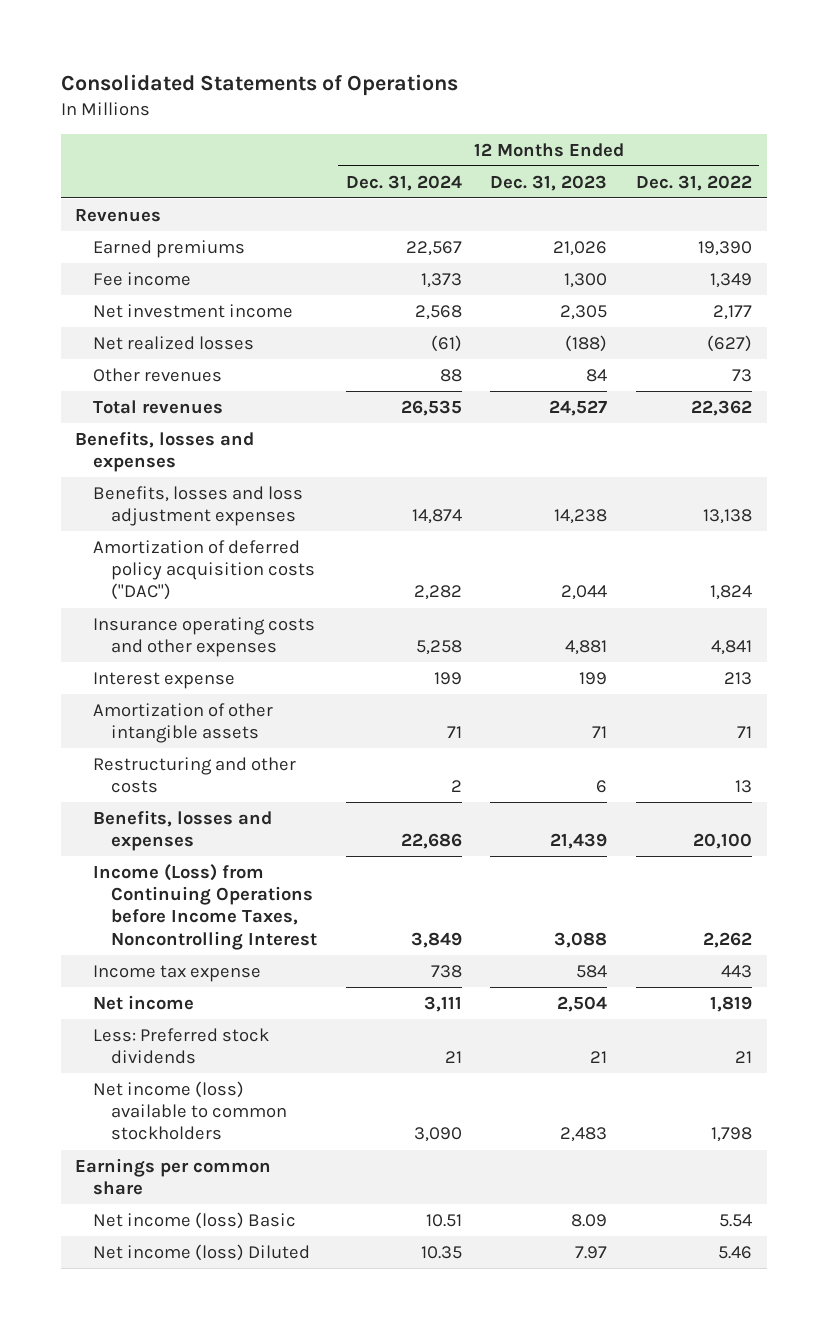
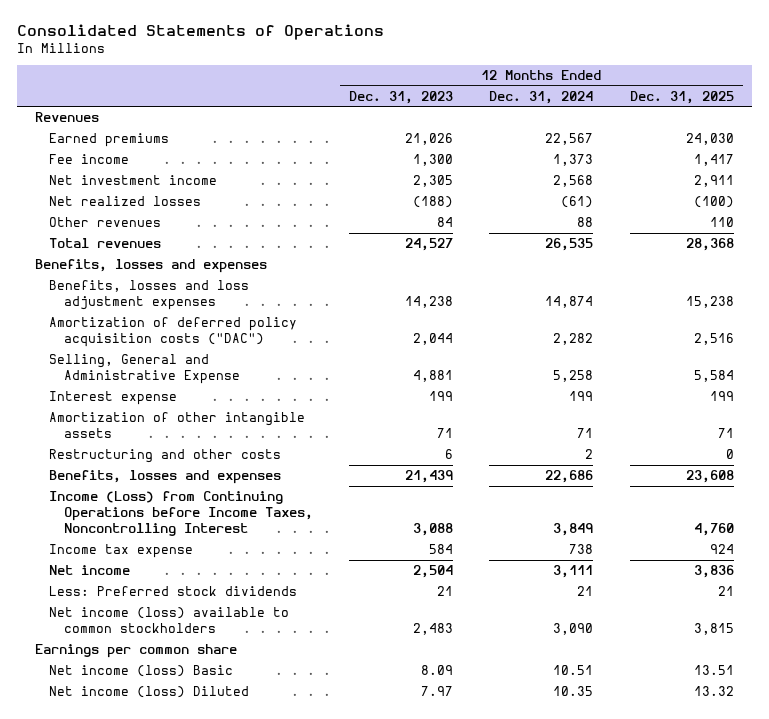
[636,174,753,191] Dec. 31, 2022 -> none
none -> [629,90,734,104] Dec. 31, 2025
[93,616,316,658] Insurance operating costs and other expenses -> [49,353,241,385] Selling, General and Administrative Expense

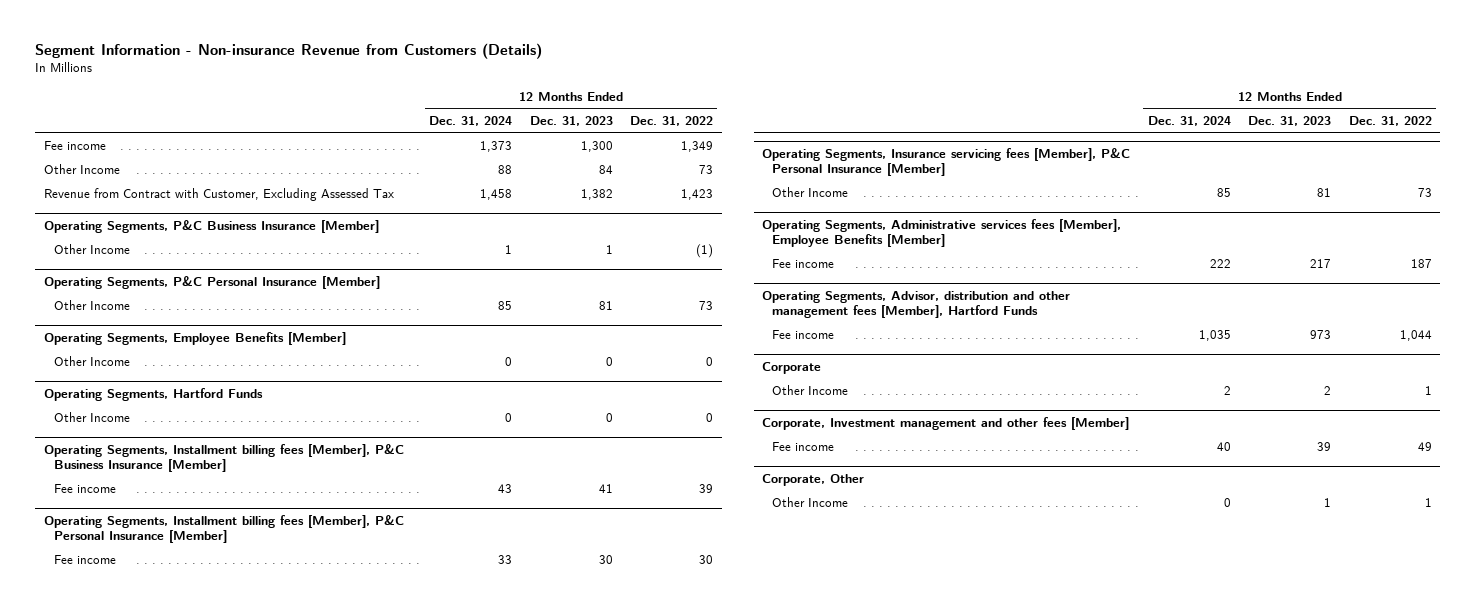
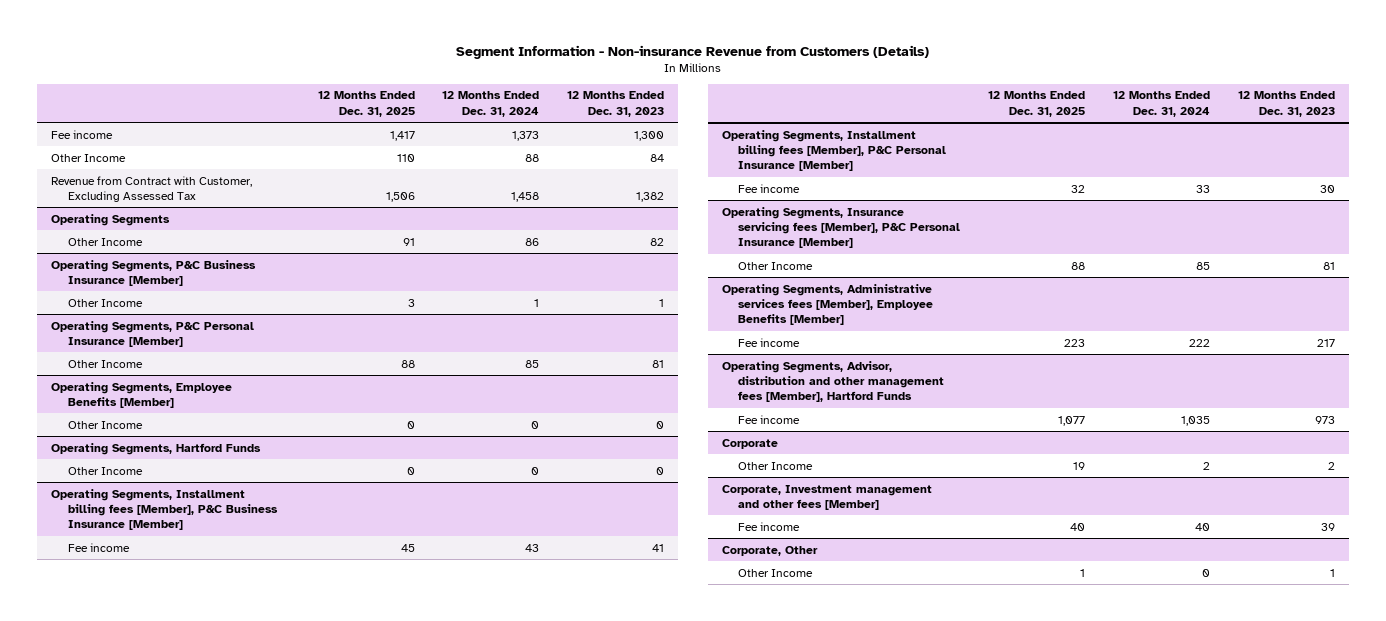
[630,116,714,127] Dec. 31, 2022 -> none
none -> [317,91,415,117] 12 Months Ended Dec. 31, 2025
none -> [51,213,171,226] Operating Segments
none -> [67,237,143,246] Other Income

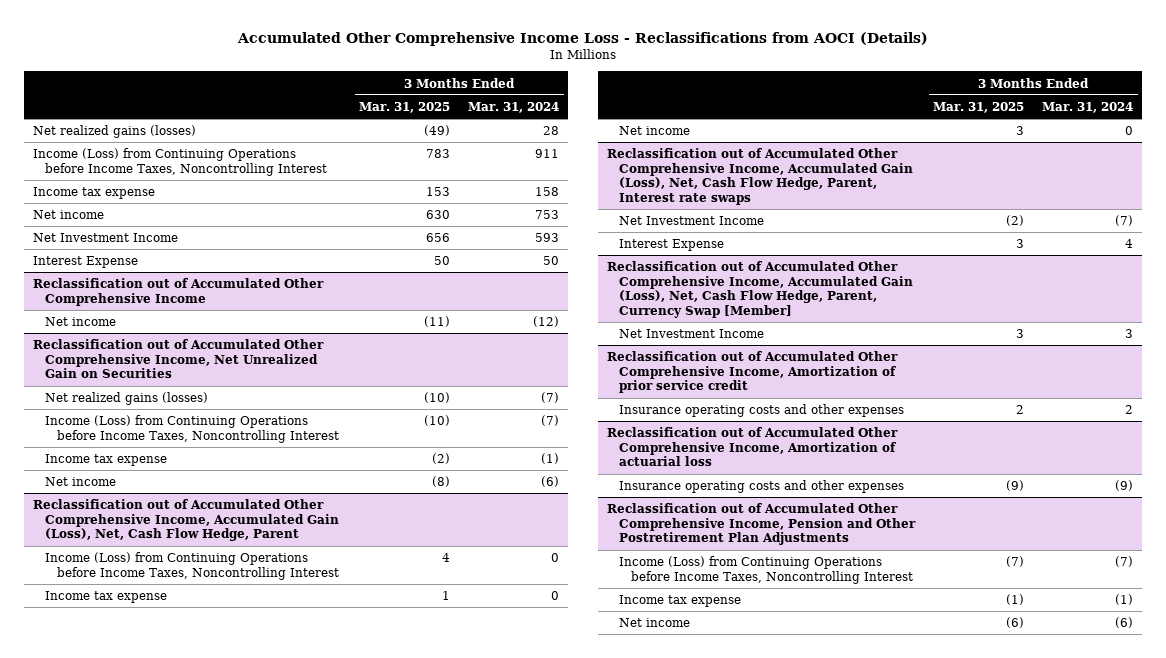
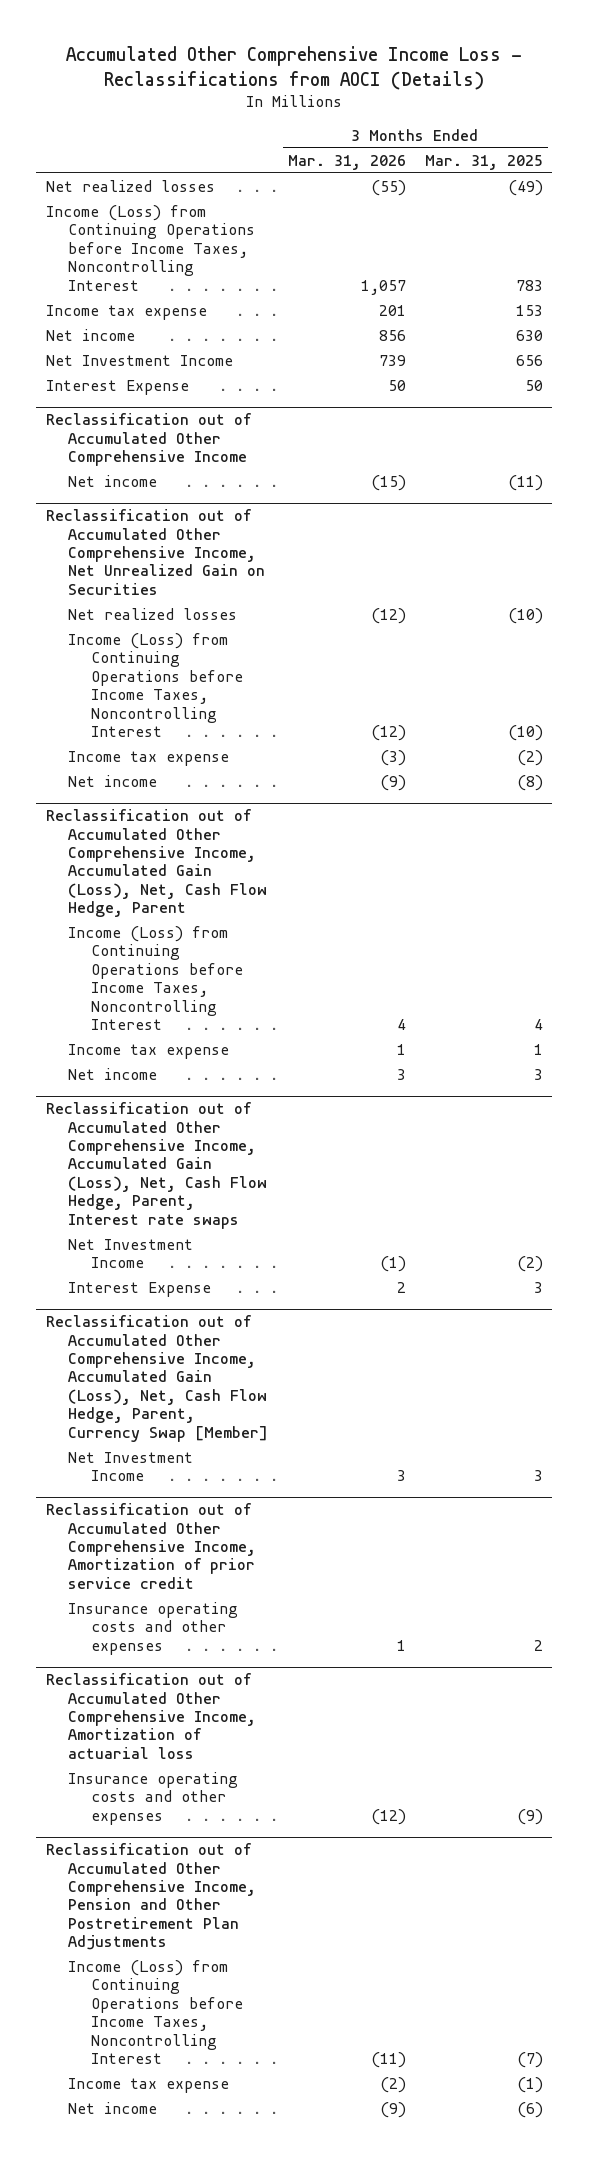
[468,102,560,114] Mar. 31, 2024 -> none
none -> [287,154,406,170] Mar. 31, 2026
[33,125,197,139] Net realized gains (losses) -> [45,179,215,192] Net realized losses
[45,392,209,406] Net realized gains (losses) -> [68,607,238,620] Net realized losses

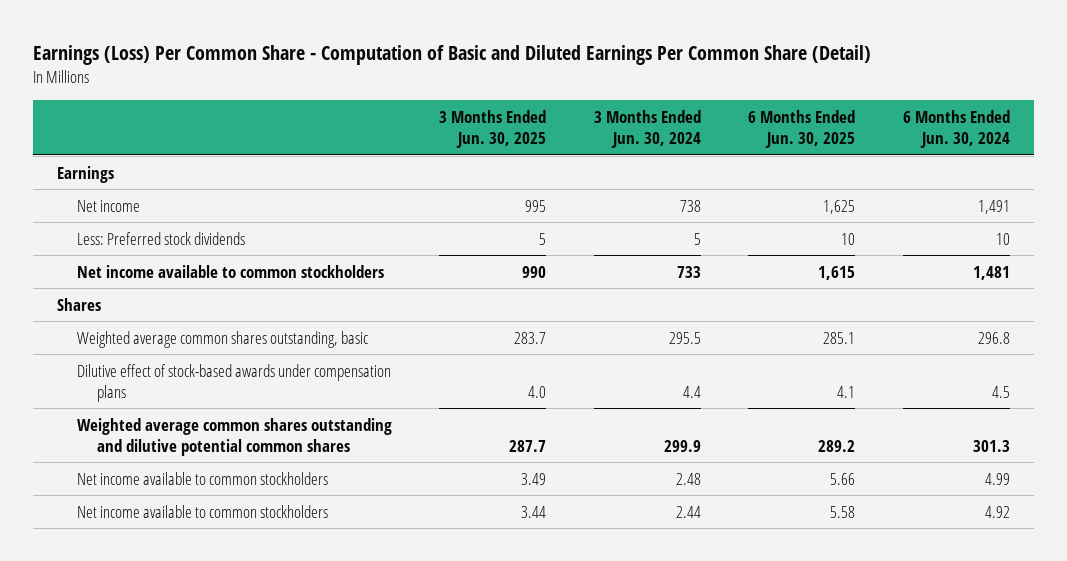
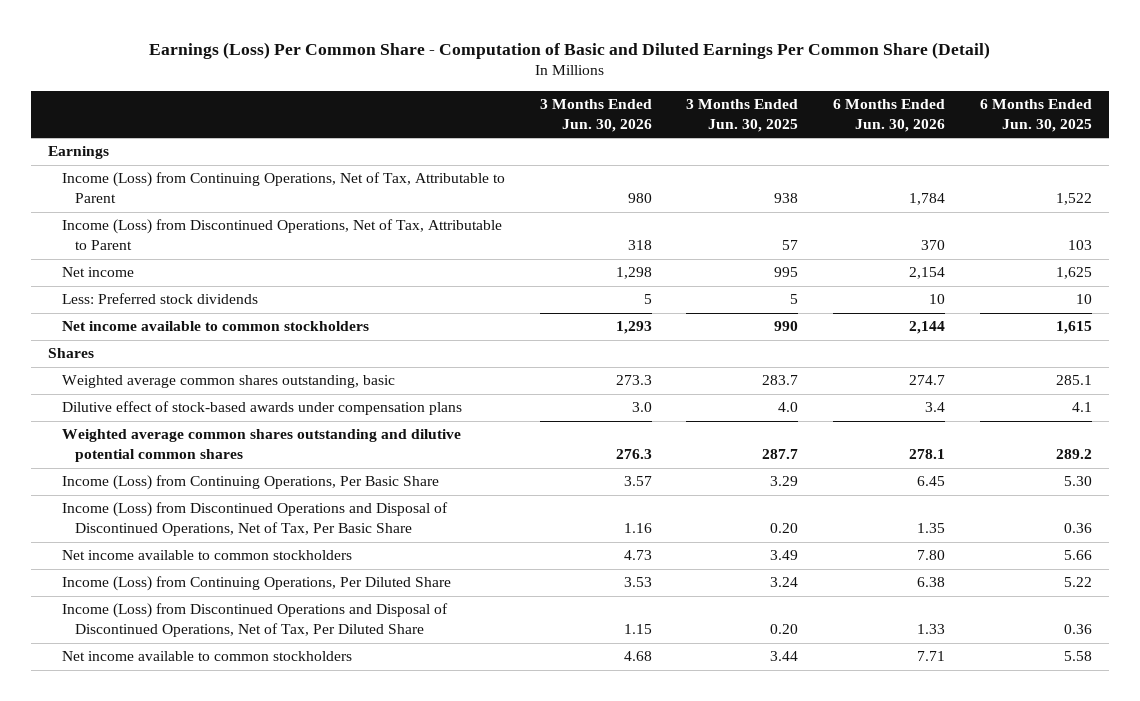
[593,109,701,149] 3 Months Ended Jun. 30, 2024 -> none
[902,109,1010,149] 6 Months Ended Jun. 30, 2024 -> none
none -> [539,99,652,132] 3 Months Ended Jun. 30, 2026
none -> [833,99,946,132] 6 Months Ended Jun. 30, 2026
none -> [61,172,505,204] Income (Loss) from Continuing Operations, Net of Tax, Attributable to Parent
none -> [61,219,502,251] Income (Loss) from Discontinued Operations, Net of Tax, Attributable to Parent
none -> [61,475,439,491] Income (Loss) from Continuing Operations, Per Basic Share
none -> [61,502,448,537] Income (Loss) from Discontinued Operations and Disposal of Discontinued Operations, Net of Tax, Per Basic Share
none -> [61,576,451,592] Income (Loss) from Continuing Operations, Per Diluted Share
none -> [61,603,448,638] Income (Loss) from Discontinued Operations and Disposal of Discontinued Operations, Net of Tax, Per Diluted Share

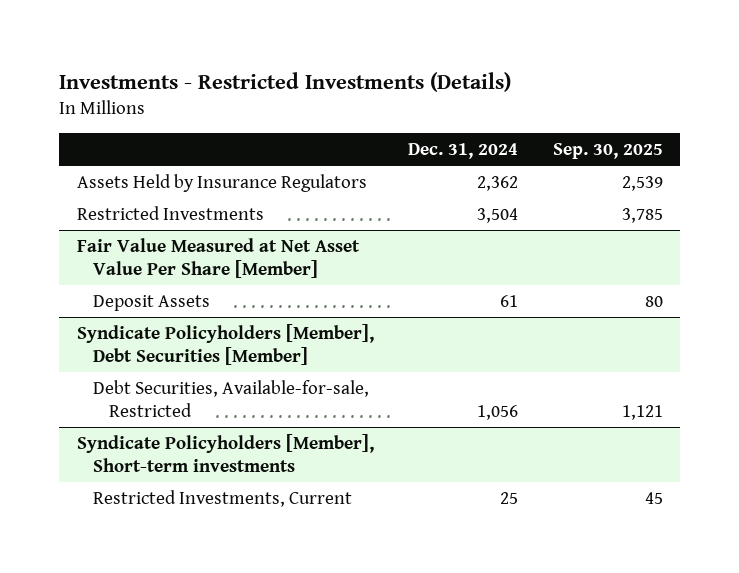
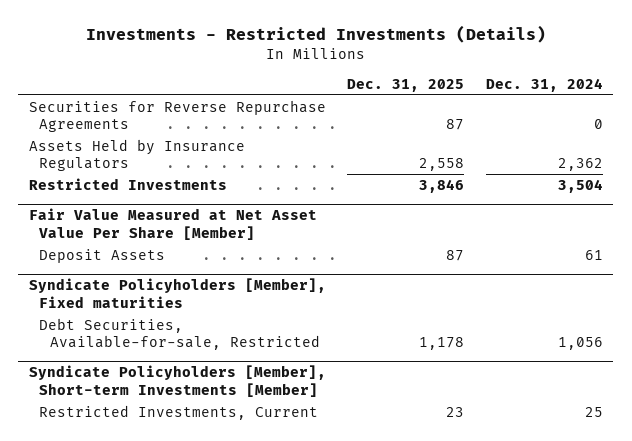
[552,142,663,159] Sep. 30, 2025 -> none
none -> [347,78,465,92] Dec. 31, 2025
none -> [28,99,326,133] Securities for Reverse Repurchase Agreements
[76,323,374,365] Syndicate Policyholders [Member], Debt Securities [Member] -> none
none -> [28,278,326,308] Syndicate Policyholders [Member], Fixed maturities
[76,433,374,472] Syndicate Policyholders [Member], Short-term investments -> [28,365,326,397] Syndicate Policyholders [Member], Short-term Investments [Member]

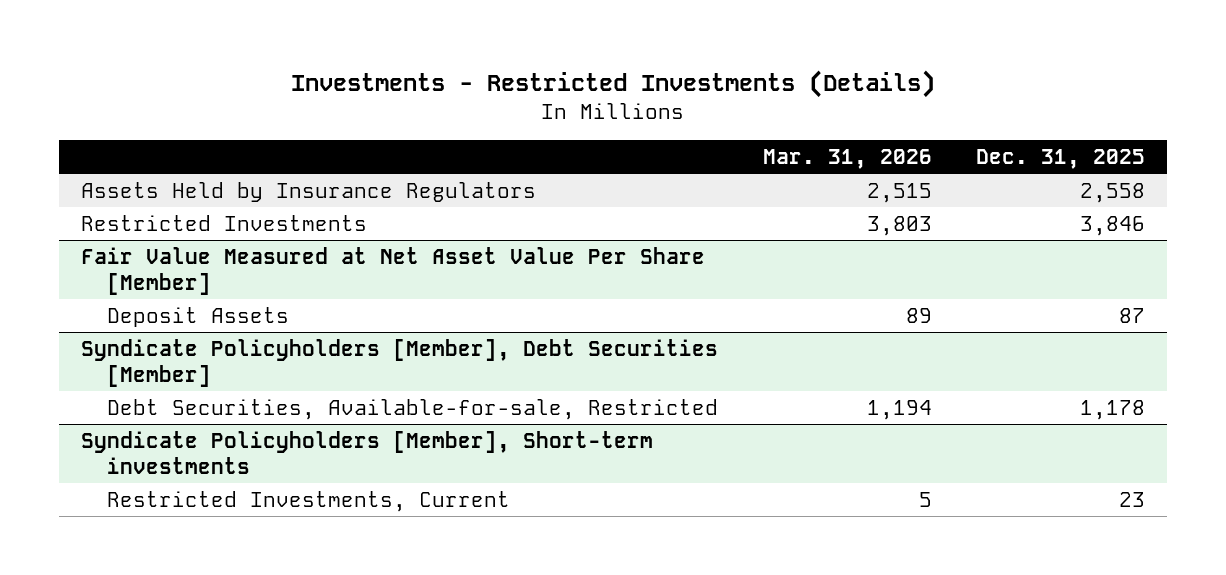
[485,77,603,92] Dec. 31, 2024 -> none
none -> [762,148,932,169] Mar. 31, 2026
[28,99,326,133] Securities for Reverse Repurchase Agreements -> none
[28,278,326,308] Syndicate Policyholders [Member], Fixed maturities -> none
none -> [81,338,719,387] Syndicate Policyholders [Member], Debt Securities [Member]
[28,365,326,397] Syndicate Policyholders [Member], Short-term Investments [Member] -> [81,430,654,474] Syndicate Policyholders [Member], Short-term investments

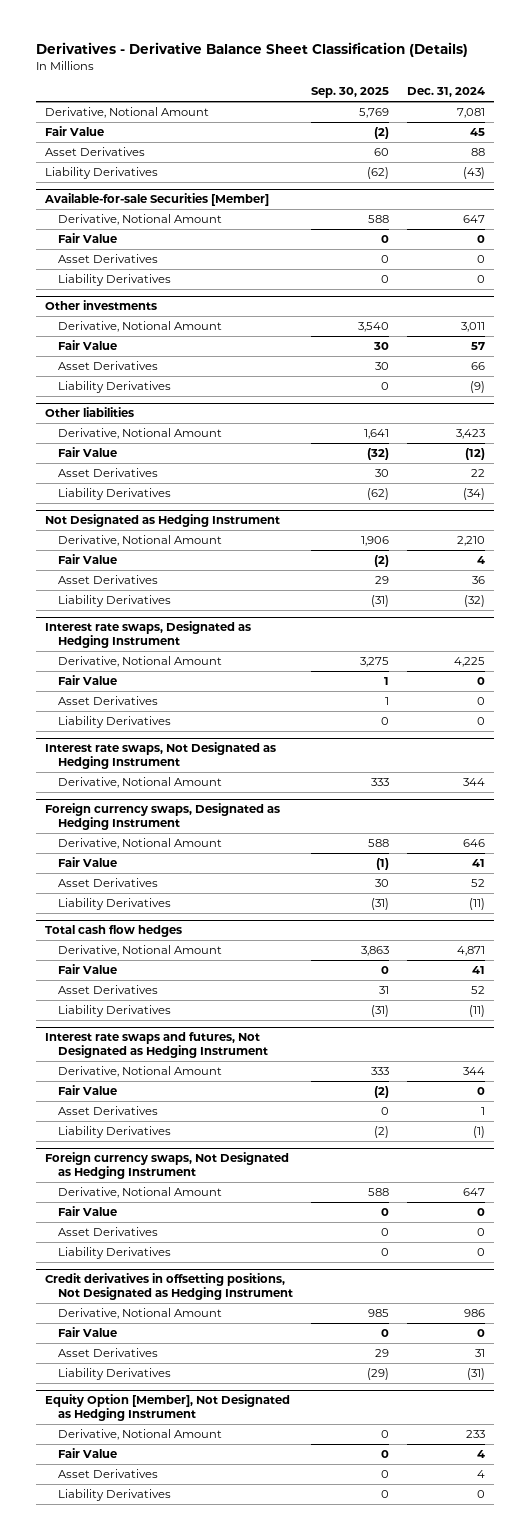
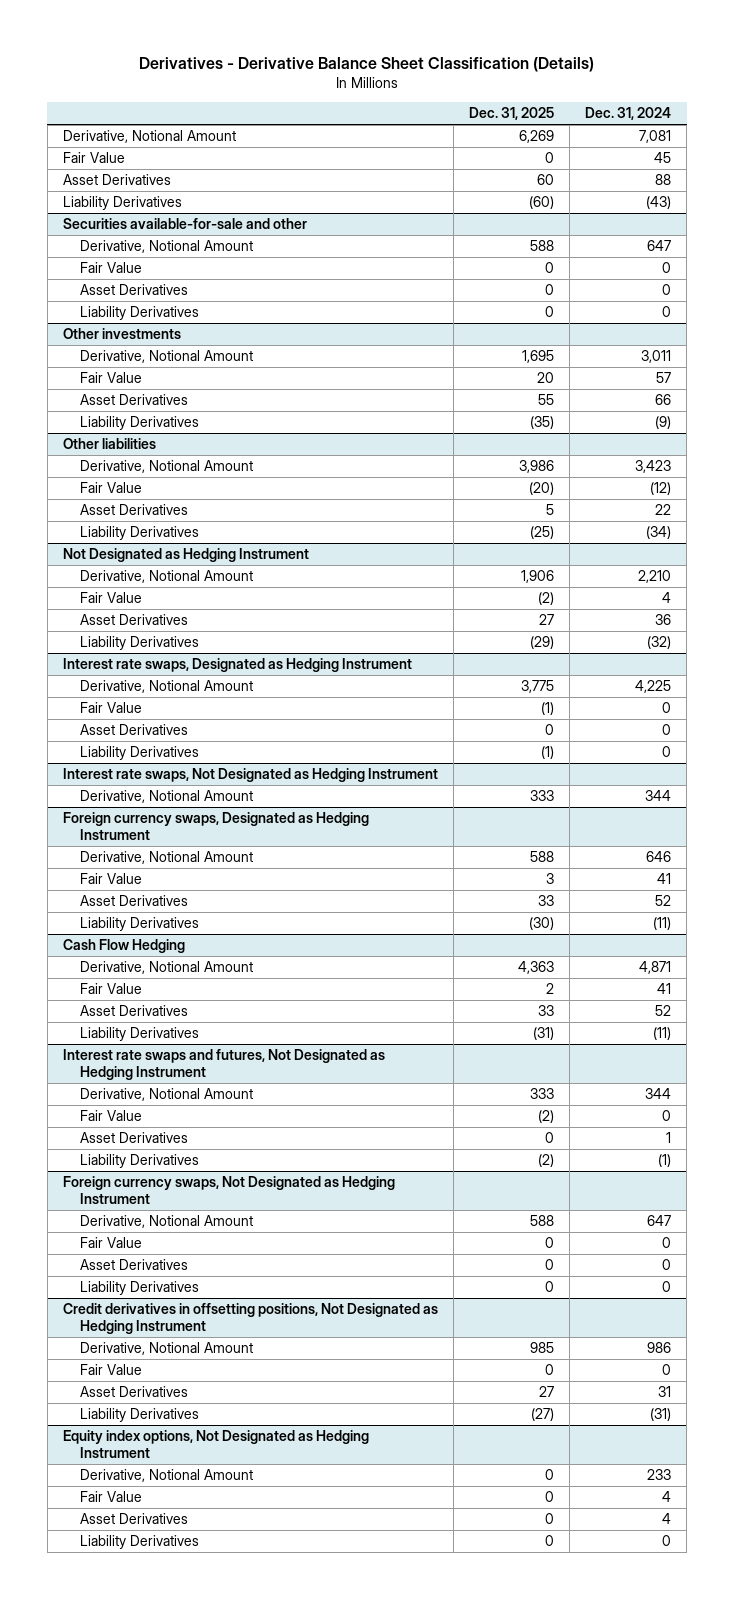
[310,87,389,99] Sep. 30, 2025 -> none
none -> [469,107,555,121] Dec. 31, 2025
[44,192,270,206] Available-for-sale Securities [Member] -> [62,218,307,230] Securities available-for-sale and other
[45,924,183,937] Total cash flow hedges -> [62,939,185,954] Cash Flow Hedging
[45,1393,291,1422] Equity Option [Member], Not Designated as Hedging Instrument -> [62,1430,369,1458] Equity index options, Not Designated as Hedging Instrument

